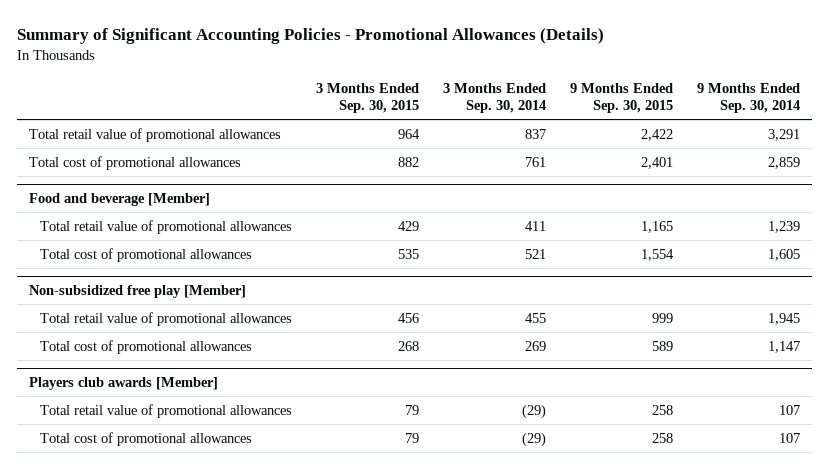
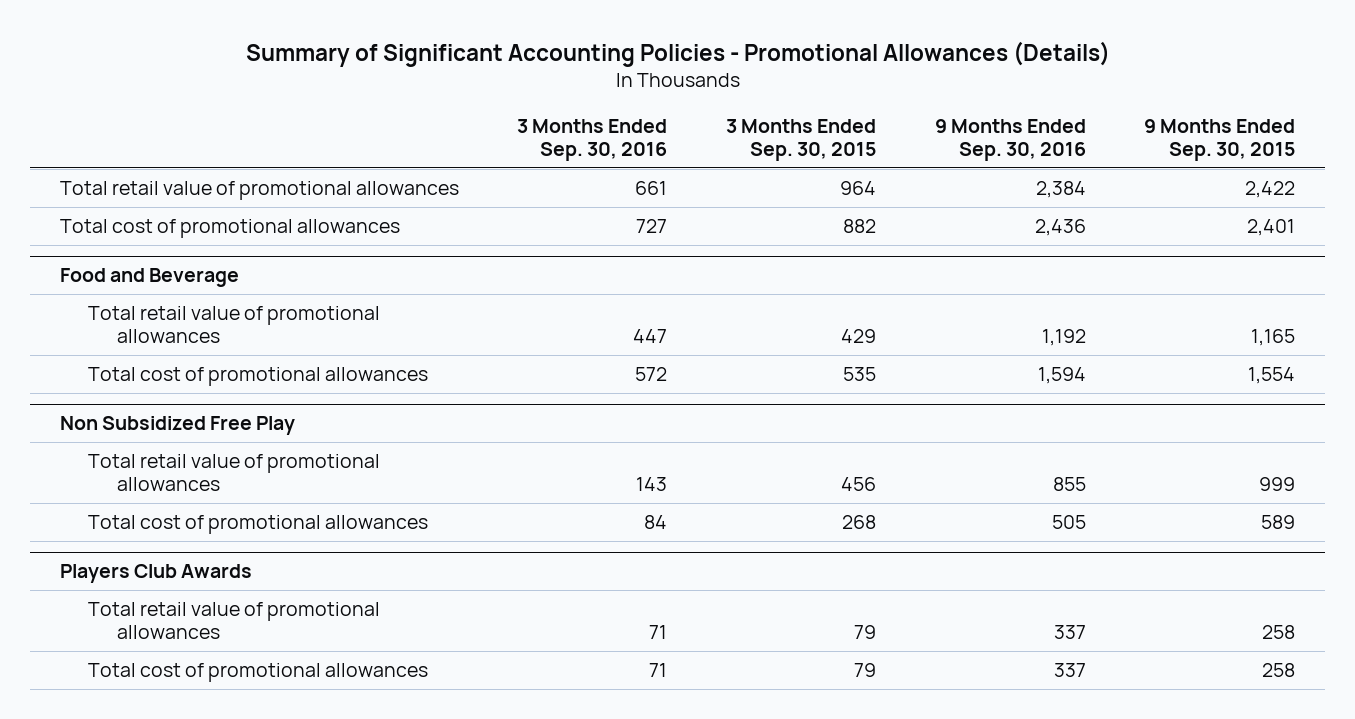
[442,83,546,114] 3 Months Ended Sep. 30, 2014 -> none
[696,83,800,114] 9 Months Ended Sep. 30, 2014 -> none
none -> [517,118,668,161] 3 Months Ended Sep. 30, 2016
none -> [934,118,1086,161] 9 Months Ended Sep. 30, 2016
[28,193,210,207] Food and beverage [Member] -> [59,268,239,288] Food and Beverage
[28,285,246,299] Non-subsidized free play [Member] -> [59,416,295,436] Non Subsidized Free Play
[28,377,218,391] Players club awards [Member] -> [59,564,252,584] Players Club Awards

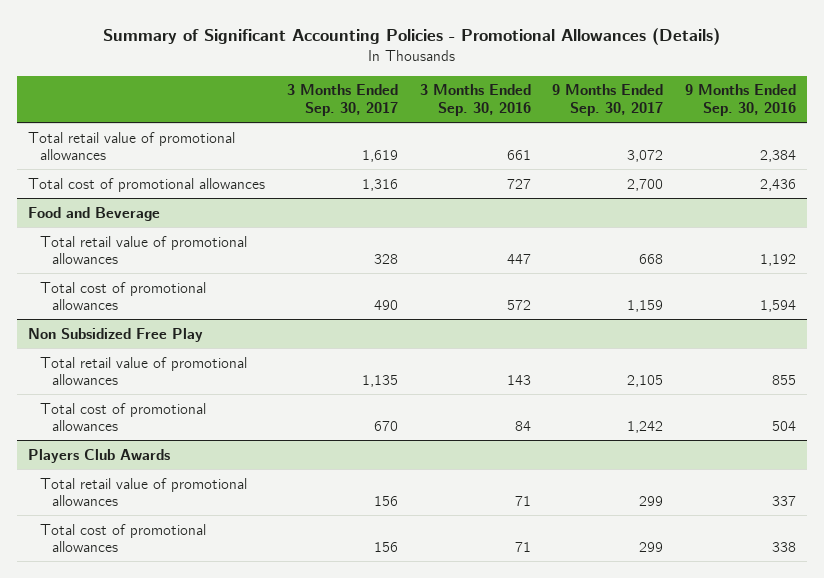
[726,118,877,161] 3 Months Ended Sep. 30, 2015 -> none
[1144,118,1296,161] 9 Months Ended Sep. 30, 2015 -> none
none -> [286,84,398,116] 3 Months Ended Sep. 30, 2017
none -> [552,84,664,116] 9 Months Ended Sep. 30, 2017
[1051,514,1086,529] 505 -> [772,420,797,431] 504
[1053,662,1086,677] 337 -> [772,541,797,552] 338

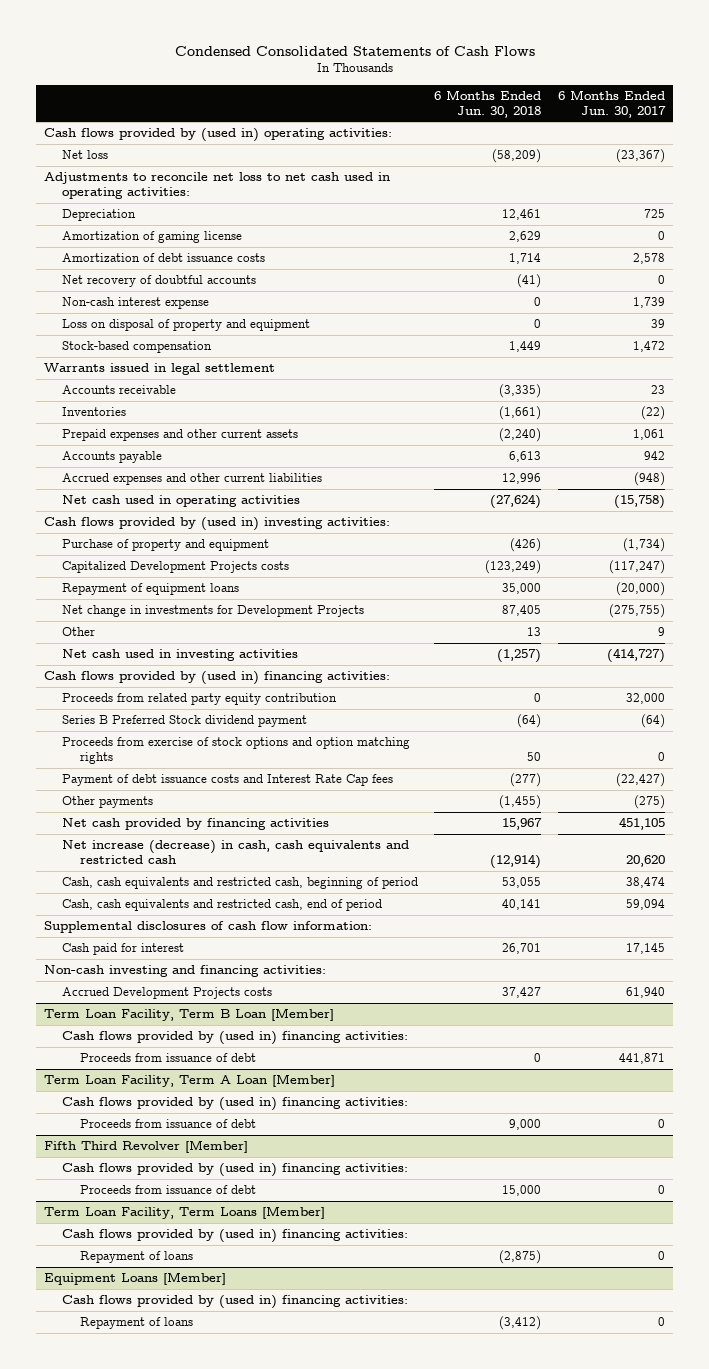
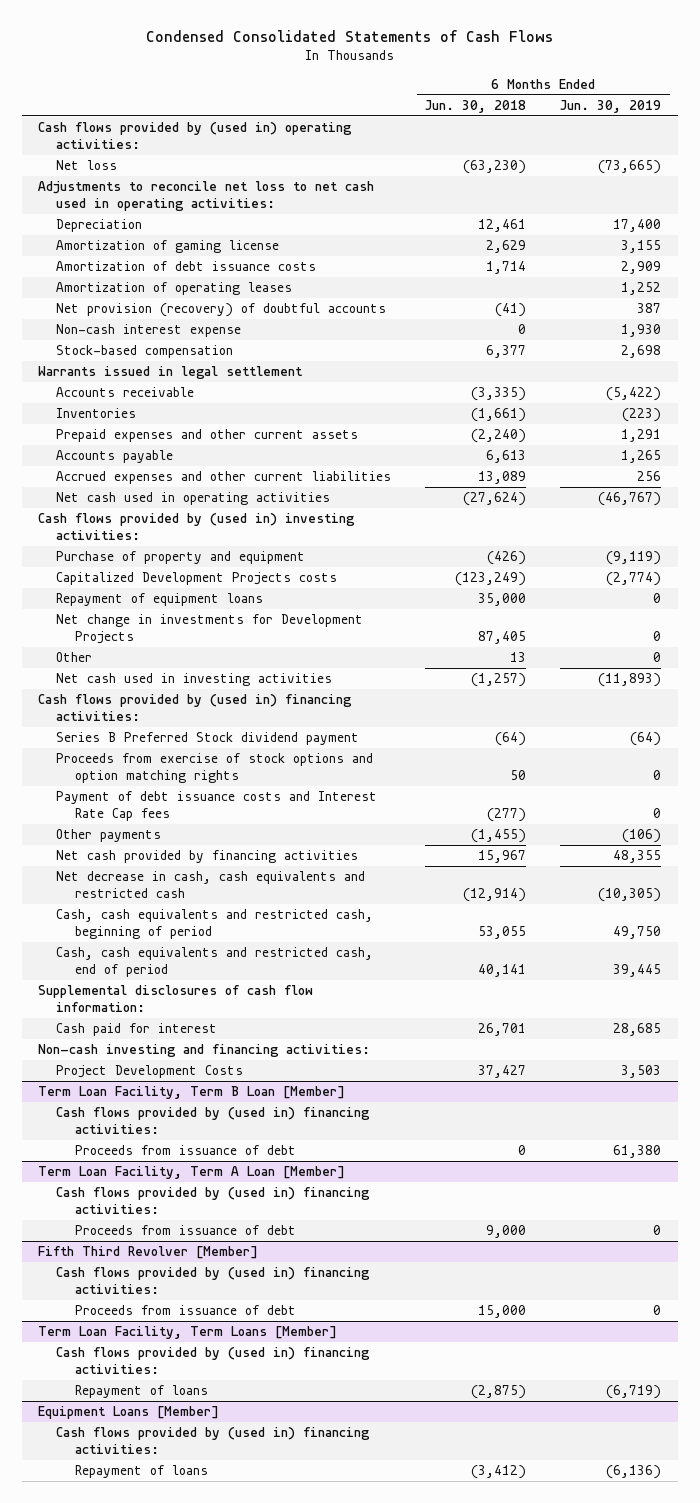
[557,89,666,118] 6 Months Ended Jun. 30, 2017 -> none
none -> [560,99,662,113] Jun. 30, 2019
[492,149,542,164] (58,209) -> [463,160,527,175] (63,230)
none -> [56,282,293,296] Amortization of operating leases
[62,275,257,288] Net recovery of doubtful accounts -> [56,303,387,318] Net provision (recovery) of doubtful accounts
[62,319,311,332] Loss on disposal of property and equipment -> none
[509,341,542,353] 1,449 -> [486,345,527,359] 6,377
[502,473,542,485] 12,996 -> [478,471,527,485] 13,089
[62,693,338,706] Proceeds from related party equity contribution -> none
[62,840,410,865] Net increase (decrease) in cash, cash equivalents and restricted cash -> [56,871,366,899] Net decrease in cash, cash equivalents and restricted cash
[62,987,273,1000] Accrued Development Projects costs -> [56,1065,244,1079] Project Development Costs

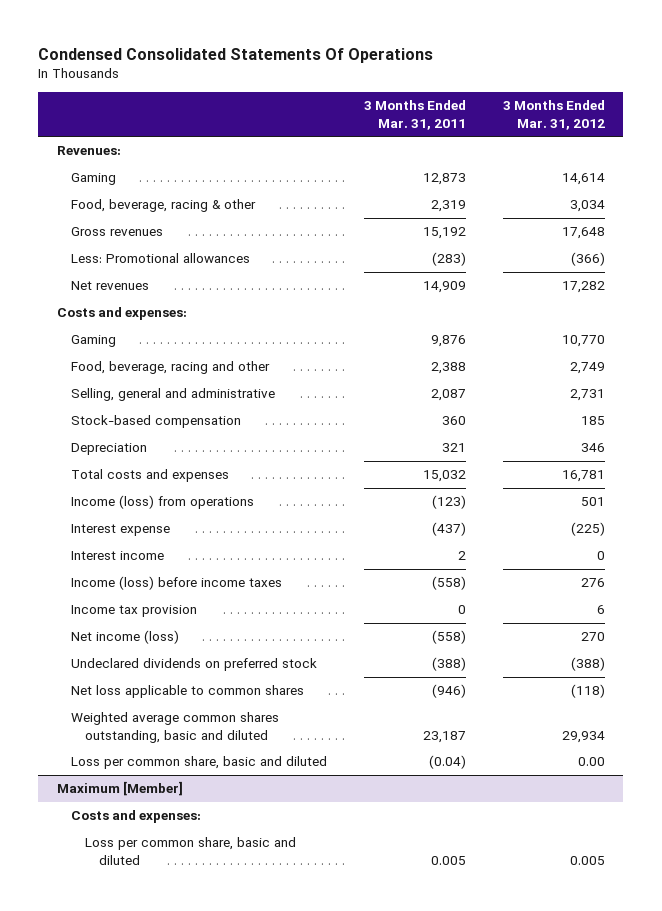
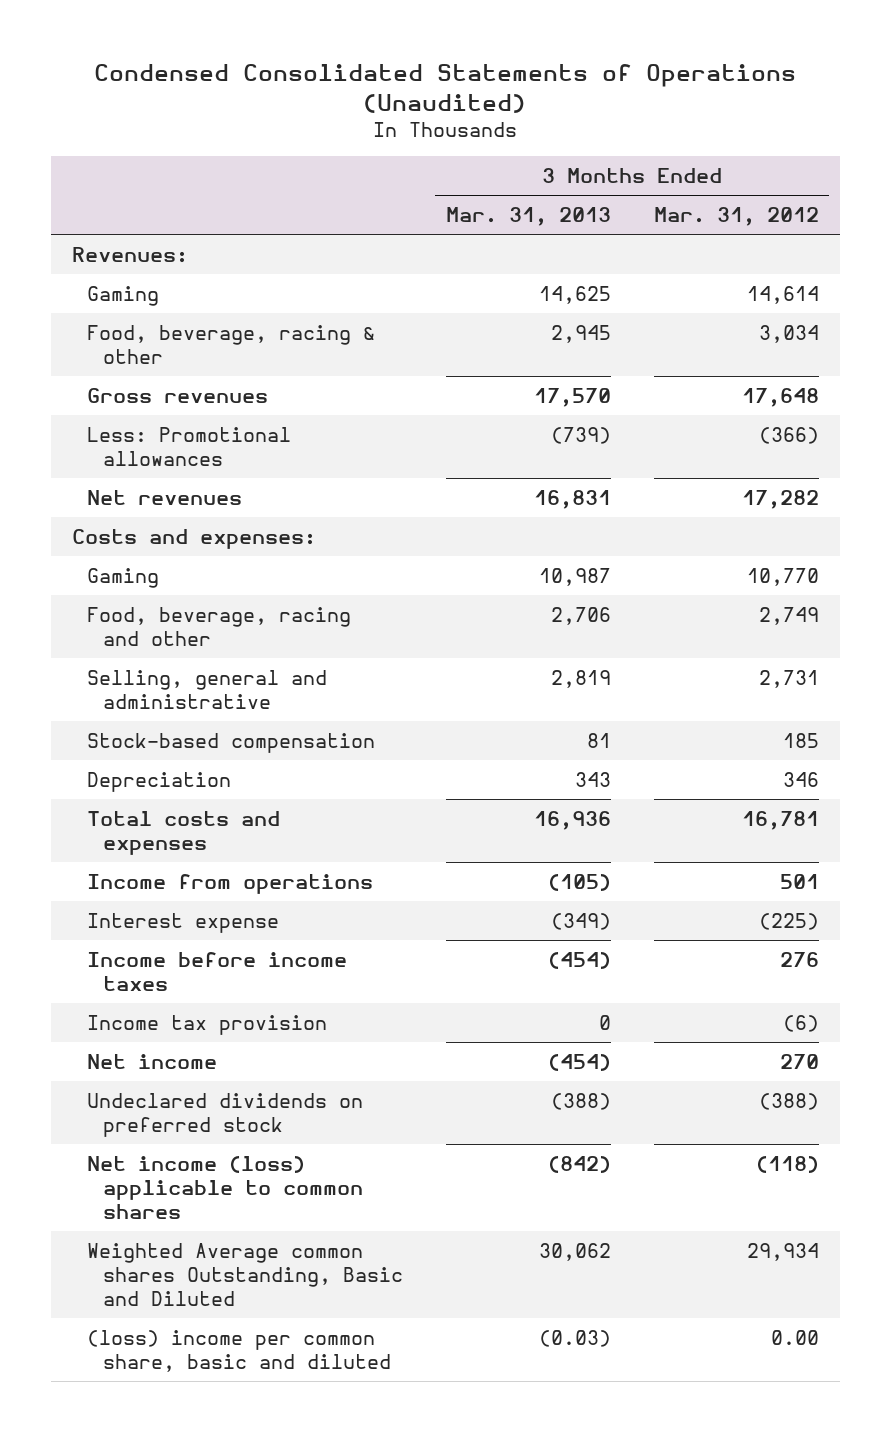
[38,47,434,63] Condensed Consolidated Statements Of Operations -> [94,63,797,113] Condensed Consolidated Statements of Operations (Unaudited)
[363,100,466,130] 3 Months Ended Mar. 31, 2011 -> none
none -> [445,207,611,227] Mar. 31, 2013
[70,495,254,510] Income (loss) from operations -> [87,873,374,894] Income from operations
[70,551,164,561] Interest income -> none
[70,576,282,591] Income (loss) before income taxes -> [87,951,348,991] Income before income taxes
[596,605,605,615] 6 -> [782,1014,819,1032] (6)
[70,630,179,645] Net income (loss) -> [87,1053,218,1069] Net income
[56,781,183,797] Maximum [Member] -> none
[70,810,201,824] Costs and expenses: -> none
[85,837,297,865] Loss per common share, basic and diluted -> none
[70,685,304,699] Net loss applicable to common shares -> [87,1155,363,1219] Net income (loss) applicable to common shares
[70,712,279,743] Weighted average common shares outstanding, basic and diluted -> [87,1242,403,1306] Weighted Average common shares Outstanding, Basic and Diluted
[70,756,327,770] Loss per common share, basic and diluted -> [87,1329,391,1372] (loss) income per common share, basic and diluted

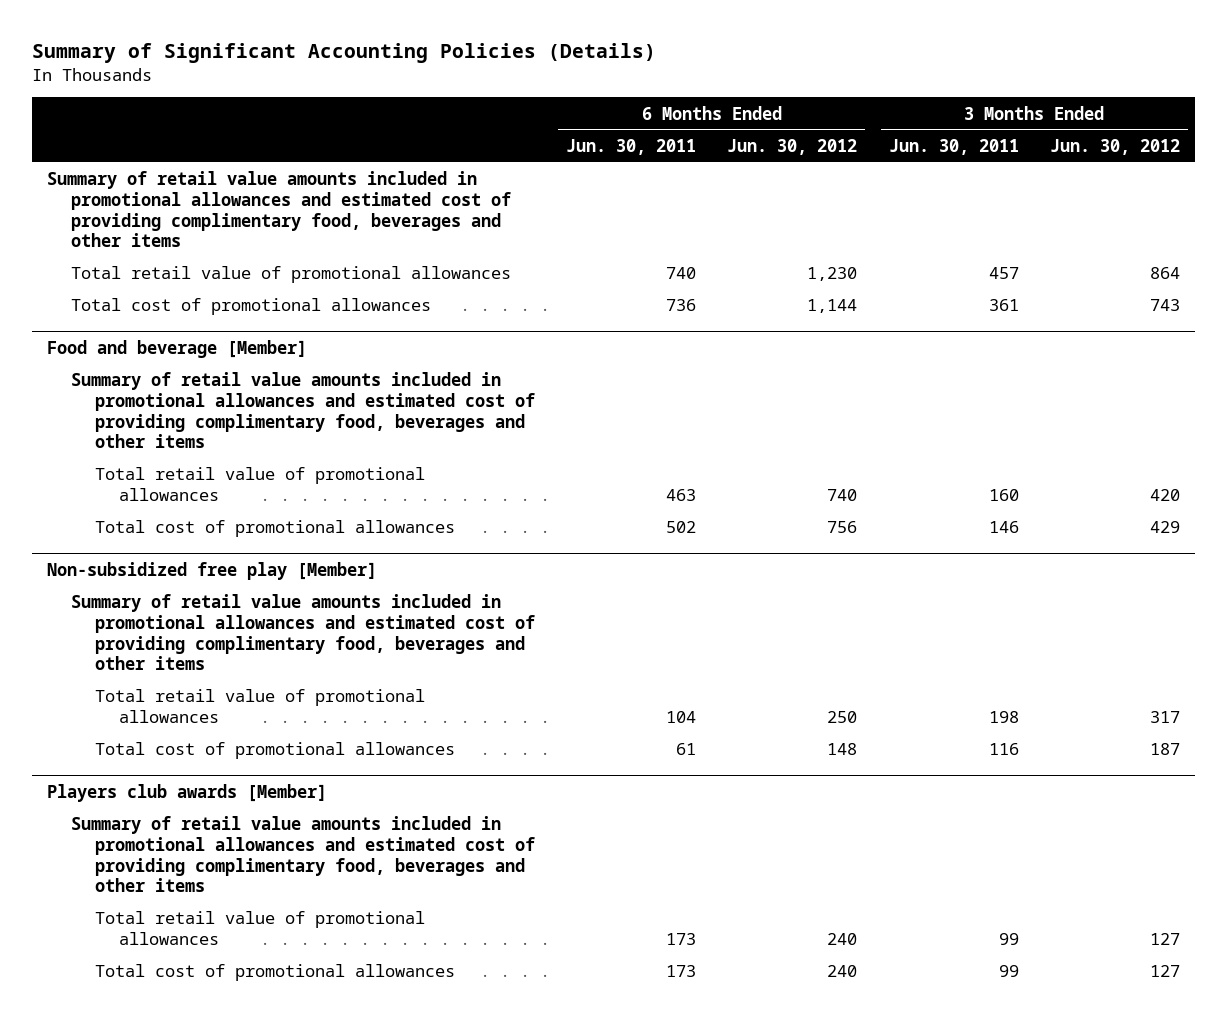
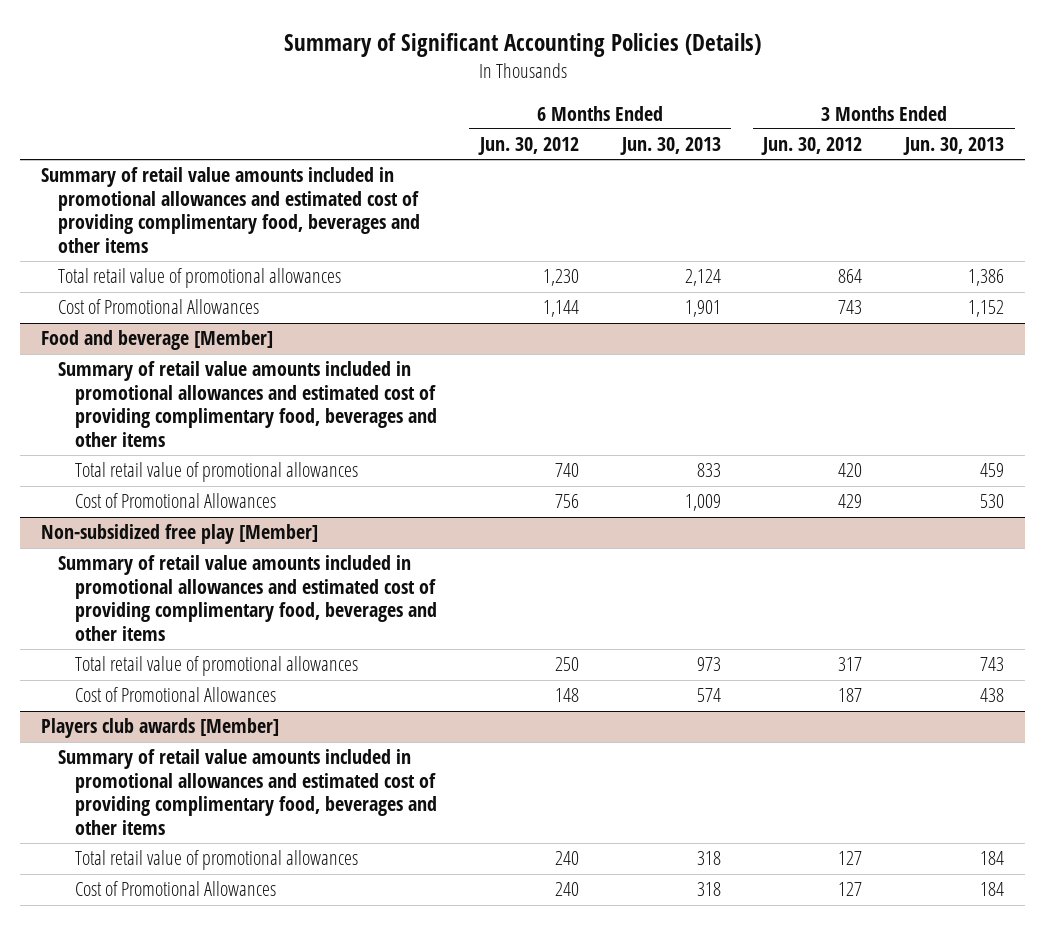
[566,138,697,155] Jun. 30, 2011 -> none
[888,138,1019,155] Jun. 30, 2011 -> none
none -> [619,137,721,156] Jun. 30, 2013
none -> [902,137,1004,156] Jun. 30, 2013
[71,298,432,316] Total cost of promotional allowances -> [58,299,260,315] Cost of Promotional Allowances
[94,520,455,538] Total cost of promotional allowances -> [75,493,277,509] Cost of Promotional Allowances
[94,742,455,760] Total cost of promotional allowances -> [75,687,277,703] Cost of Promotional Allowances
[94,964,455,982] Total cost of promotional allowances -> [75,881,277,897] Cost of Promotional Allowances

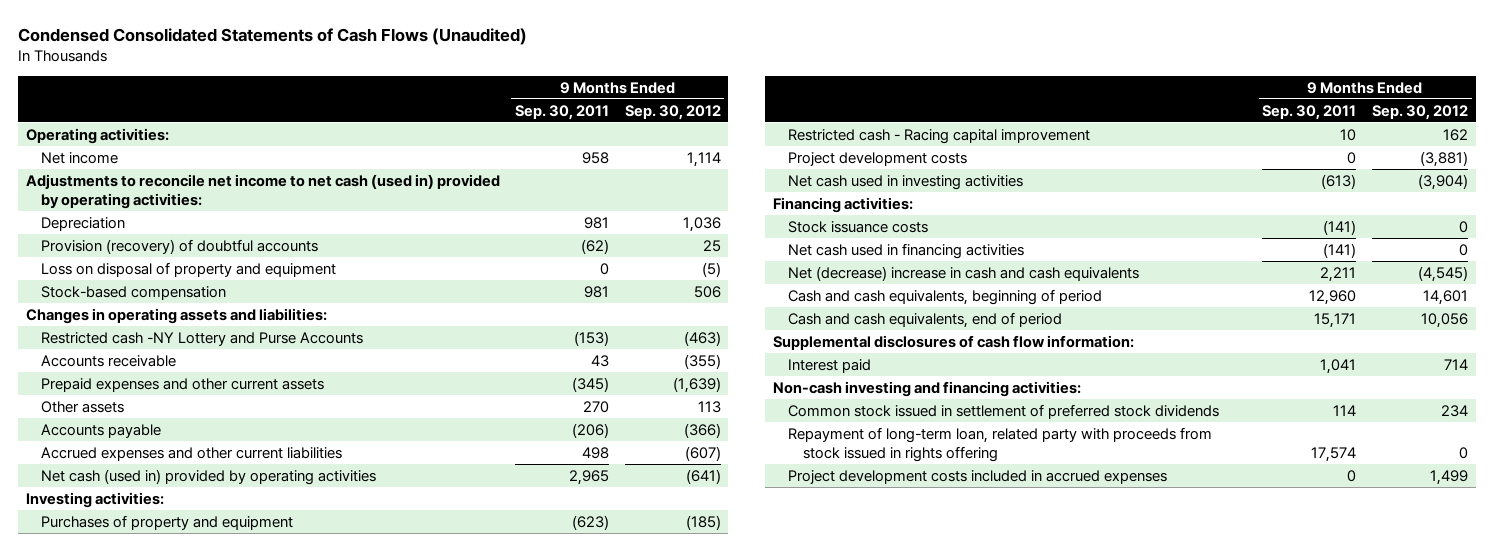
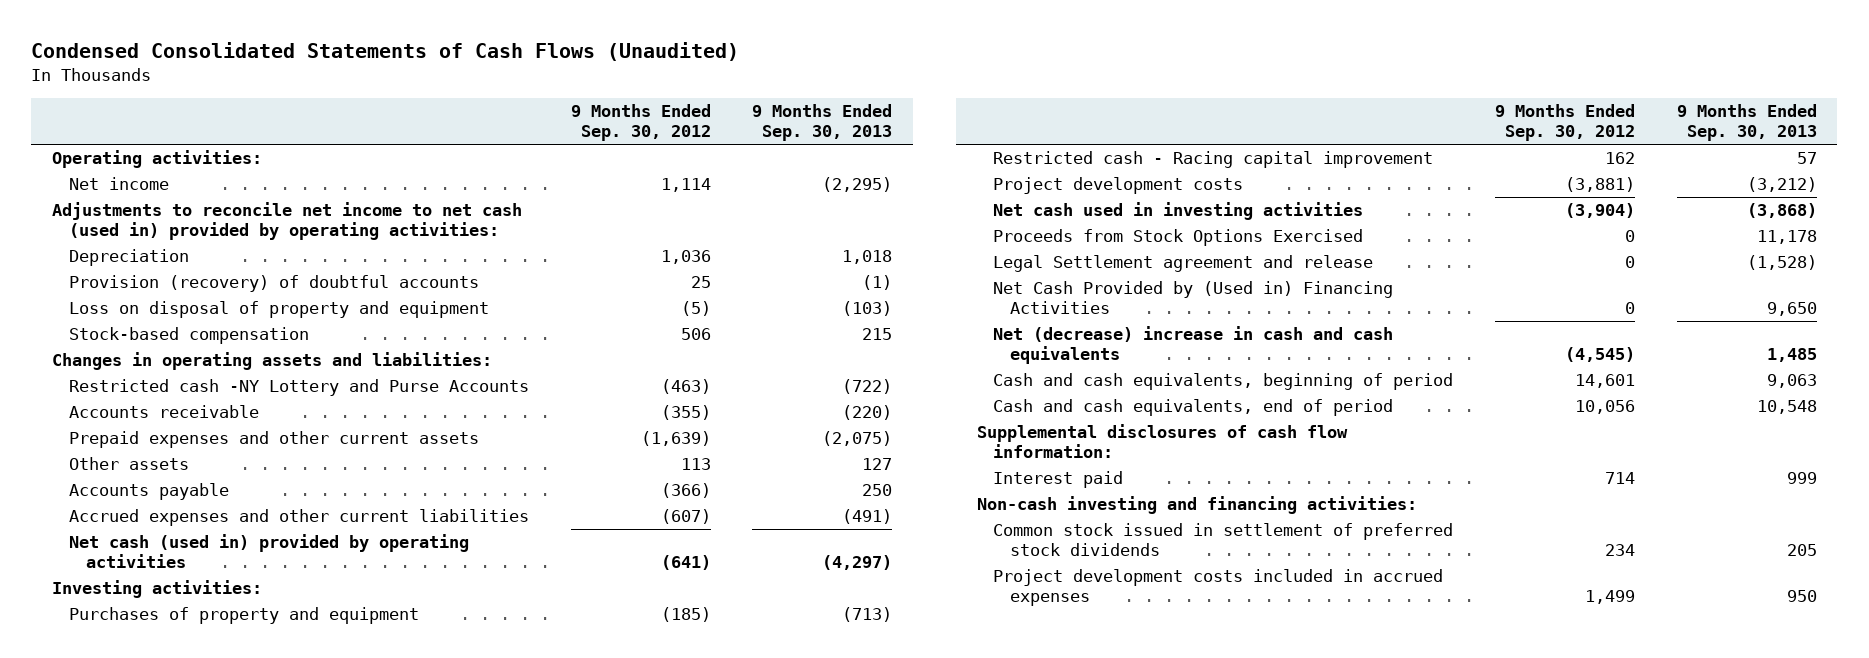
[515,104,610,120] Sep. 30, 2011 -> none
none -> [752,104,893,142] 9 Months Ended Sep. 30, 2013
[773,196,914,213] Financing activities: -> none
[787,220,928,233] Stock issuance costs -> none
none -> [993,229,1364,247] Proceeds from Stock Options Exercised
none -> [993,255,1374,273] Legal Settlement agreement and release
[787,242,1024,259] Net cash used in financing activities -> [993,281,1394,315] Net Cash Provided by (Used in) Financing Activities
[787,426,1212,462] Repayment of long-term loan, related party with proceeds from stock issued in rights offering -> none

